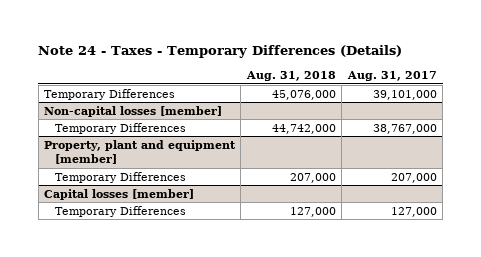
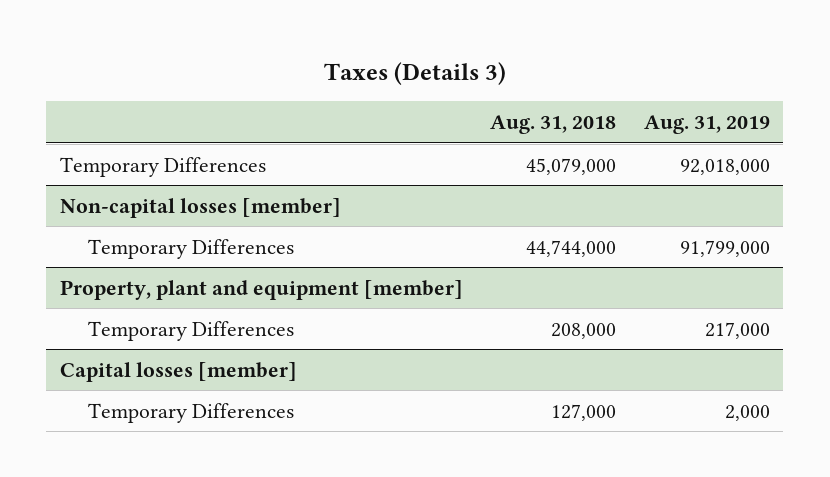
[38,45,403,59] Note 24 - Taxes - Temporary Differences (Details) -> [323,61,506,85] Taxes (Details 3)
[346,71,437,82] Aug. 31, 2017 -> none
none -> [643,114,770,134] Aug. 31, 2019
[271,89,336,100] 45,076,000 -> [526,157,617,175] 45,079,000
[271,123,336,134] 44,742,000 -> [526,239,617,257] 44,744,000
[289,172,336,183] 207,000 -> [551,322,617,339] 208,000

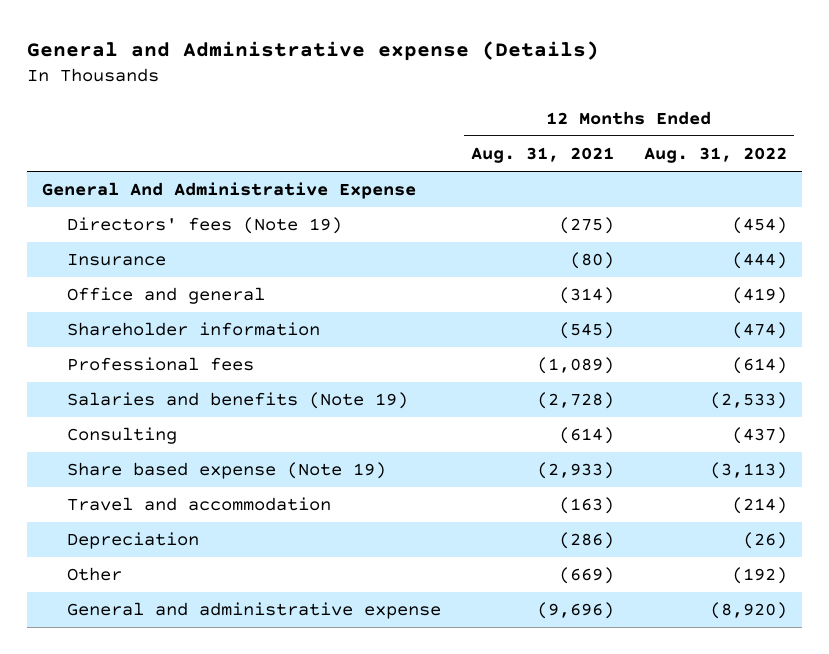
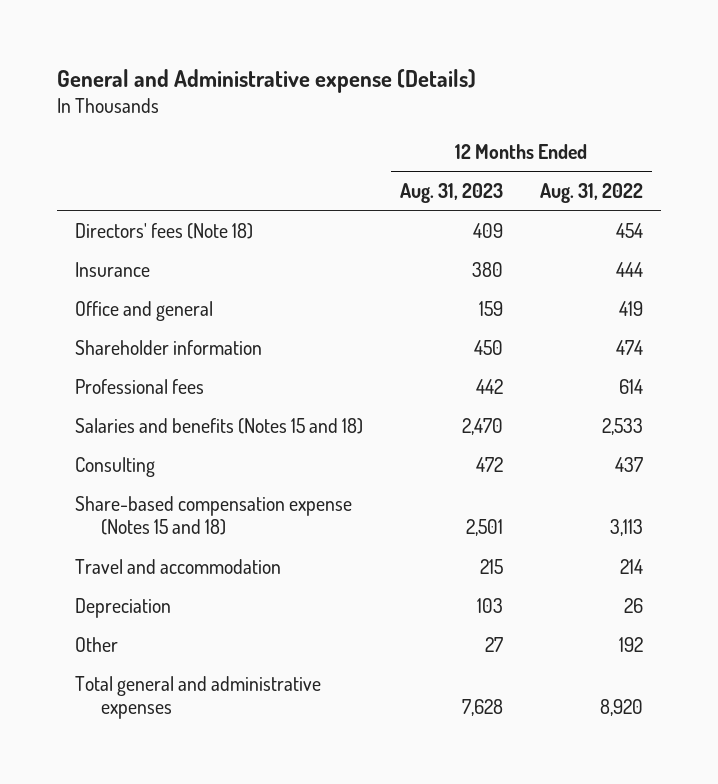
[471,147,615,164] Aug. 31, 2021 -> none
none -> [399,183,503,204] Aug. 31, 2023
[41,182,416,200] General And Administrative Expense -> none
[67,217,343,235] Directors' fees (Note 19) -> [75,222,254,239] Directors' fees (Note 18)
[731,217,787,235] (454) -> [615,222,643,238] 454
[731,252,787,270] (444) -> [615,261,643,277] 444
[731,287,787,305] (419) -> [618,300,643,316] 419
[731,322,787,340] (474) -> [615,339,643,355] 474
[731,357,787,375] (614) -> [618,378,643,394] 614
[67,392,409,410] Salaries and benefits (Note 19) -> [75,417,364,434] Salaries and benefits (Notes 15 and 18)
[709,392,787,410] (2,533) -> [601,417,643,435] 2,533
[731,427,787,445] (437) -> [614,456,643,472] 437
[67,462,387,480] Share based expense (Note 19) -> [75,495,353,536] Share-based compensation expense (Notes 15 and 18)
[709,462,787,480] (3,113) -> [609,519,643,537] 3,113
[731,497,787,515] (214) -> [619,558,643,574] 214
[742,532,787,550] (26) -> [623,597,643,613] 26
[731,567,787,585] (192) -> [618,636,643,652] 192
[67,602,442,620] General and administrative expense -> [75,675,322,720] Total general and administrative expenses
[709,602,787,620] (8,920) -> [599,699,643,717] 8,920

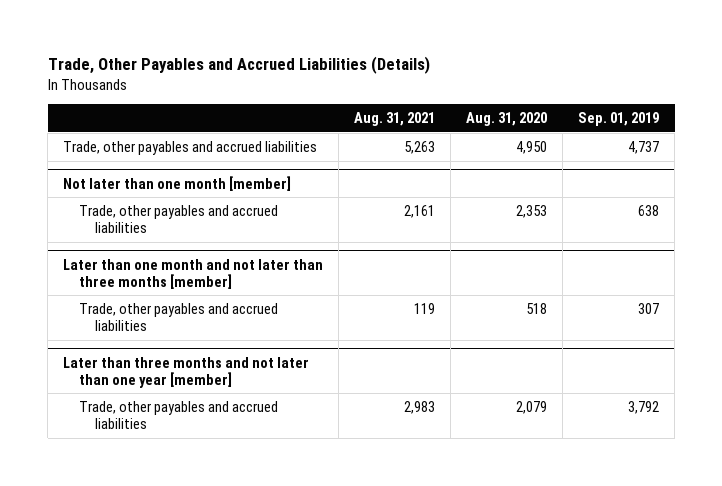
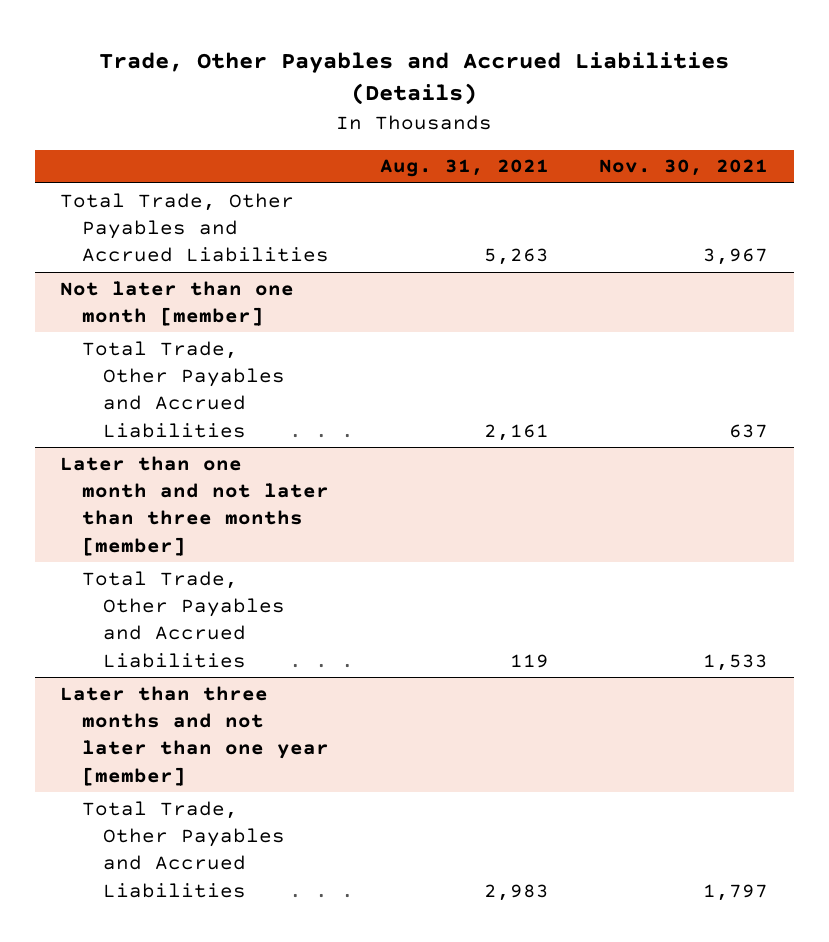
[466,112,548,127] Aug. 31, 2020 -> none
[578,112,660,127] Sep. 01, 2019 -> none
none -> [599,159,769,177] Nov. 30, 2021
[63,141,318,156] Trade, other payables and accrued liabilities -> [60,192,329,263] Total Trade, Other Payables and Accrued Liabilities
[79,205,279,234] Trade, other payables and accrued liabilities -> [81,340,286,438] Total Trade, Other Payables and Accrued Liabilities
[79,303,279,332] Trade, other payables and accrued liabilities -> [81,570,286,668] Total Trade, Other Payables and Accrued Liabilities
[79,401,279,430] Trade, other payables and accrued liabilities -> [81,800,286,898] Total Trade, Other Payables and Accrued Liabilities

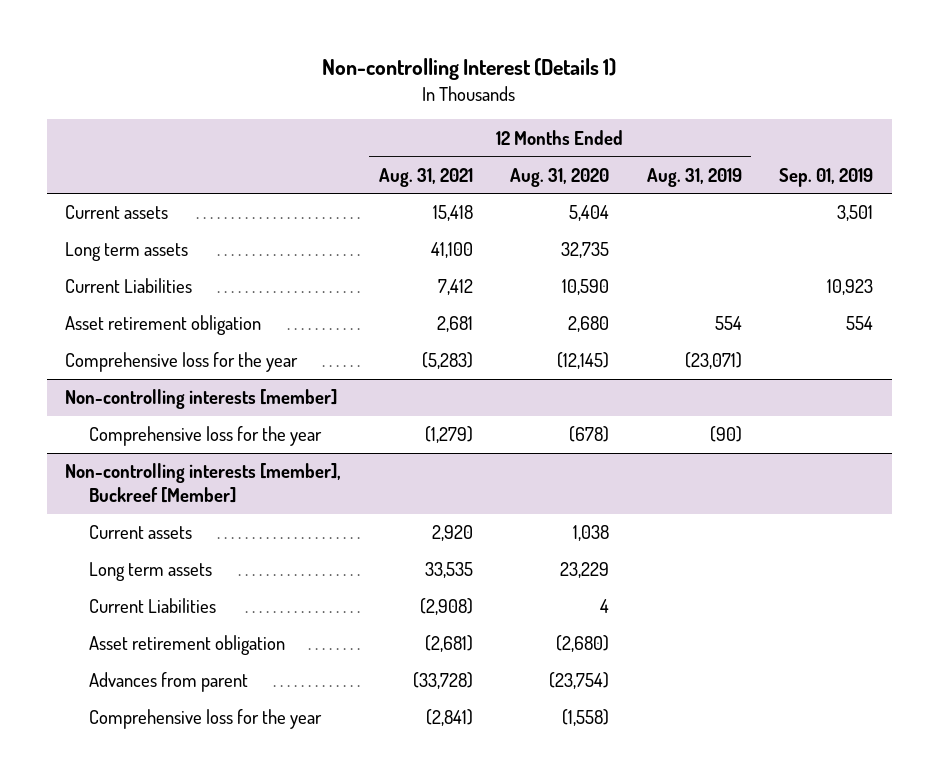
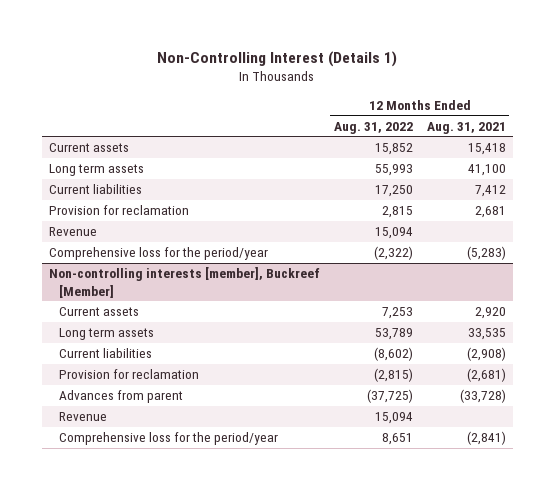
[322,58,617,81] Non-controlling Interest (Details 1) -> [157,50,398,67] Non-Controlling Interest (Details 1)
[510,167,610,187] Aug. 31, 2020 -> none
[646,167,742,187] Aug. 31, 2019 -> none
[779,167,874,187] Sep. 01, 2019 -> none
none -> [333,121,413,134] Aug. 31, 2022
[65,389,338,410] Non-controlling interests [member] -> none
[88,426,322,447] Comprehensive loss for the year -> none
[65,278,193,294] Current Liabilities -> [48,184,142,195] Current liabilities
[65,315,262,336] Asset retirement obligation -> [48,205,189,216] Provision for reclamation
none -> [48,227,97,237] Revenue
[65,352,299,373] Comprehensive loss for the year -> [48,247,268,261] Comprehensive loss for the period/year
[88,598,216,614] Current Liabilities -> [59,348,153,359] Current liabilities
[88,635,285,656] Asset retirement obligation -> [59,369,200,380] Provision for reclamation
none -> [59,412,108,422] Revenue
[88,709,322,730] Comprehensive loss for the year -> [59,432,279,446] Comprehensive loss for the period/year

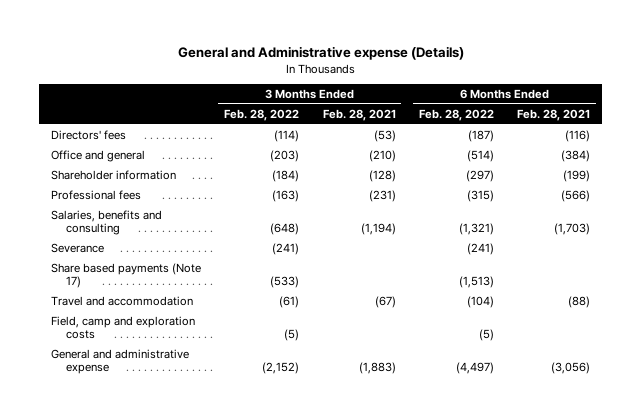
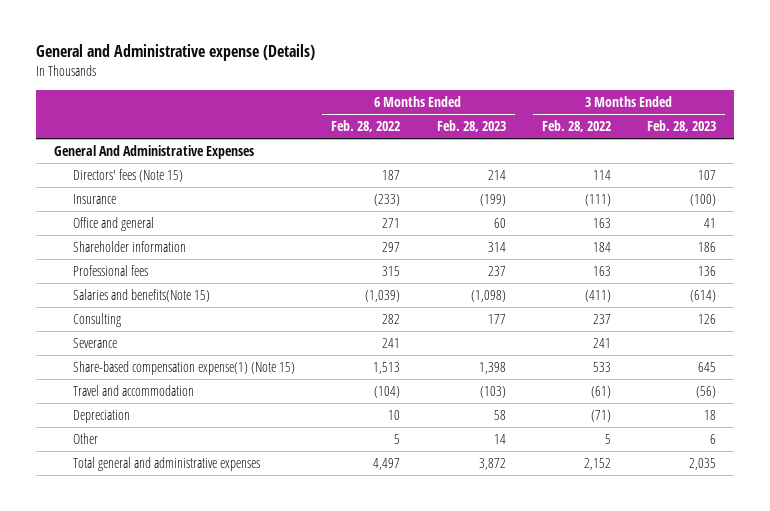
[322,109,396,122] Feb. 28, 2021 -> none
[517,109,591,122] Feb. 28, 2021 -> none
none -> [436,120,506,133] Feb. 28, 2023
none -> [647,120,717,133] Feb. 28, 2023
none -> [53,145,254,160] General And Administrative Expenses
[50,130,126,141] Directors' fees -> [72,169,183,183] Directors' fees (Note 15)
[274,130,300,143] (114) -> [592,170,611,181] 114
[467,130,494,143] (187) -> [382,170,401,181] 187
none -> [72,194,116,205] Insurance
[270,150,300,163] (203) -> [592,218,611,229] 163
[466,150,494,163] (514) -> [382,218,401,229] 271
[272,170,300,183] (184) -> [592,242,611,253] 184
[465,170,494,183] (297) -> [382,242,401,253] 297
[272,190,300,203] (163) -> [592,266,611,277] 163
[466,190,494,203] (315) -> [382,266,401,277] 315
[50,210,162,236] Salaries, benefits and consulting -> [72,289,210,303] Salaries and benefits(Note 15)
[270,223,300,236] (648) -> [584,290,611,303] (411)
[458,223,494,236] (1,321) -> [365,290,401,303] (1,039)
none -> [72,313,121,328] Consulting
[272,243,300,256] (241) -> [592,338,611,349] 241
[466,243,494,256] (241) -> [382,338,401,349] 241
[50,263,201,289] Share based payments (Note 17) -> [72,361,295,376] Share-based compensation expense(1) (Note 15)
[270,276,300,289] (533) -> [592,362,611,373] 533
[458,276,494,289] (1,513) -> [373,362,401,375] 1,513
[50,316,195,340] Field, camp and exploration costs -> none
none -> [72,410,130,424] Depreciation
none -> [72,433,98,445] Other
[50,349,189,375] General and administrative expense -> [72,457,260,472] Total general and administrative expenses
[262,362,300,375] (2,152) -> [583,458,611,471] 2,152
[455,362,494,375] (4,497) -> [373,458,401,471] 4,497

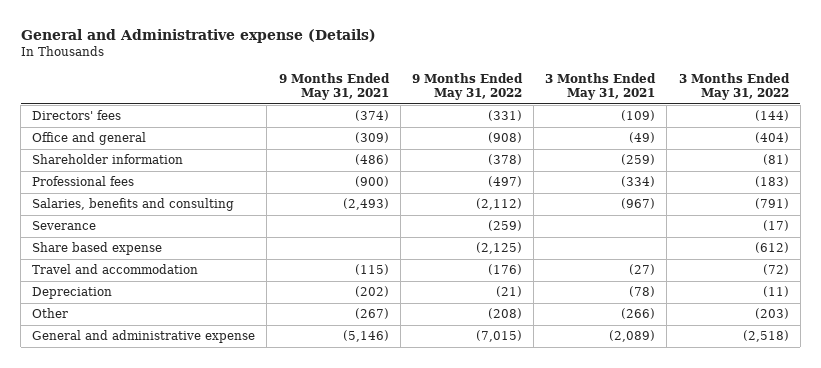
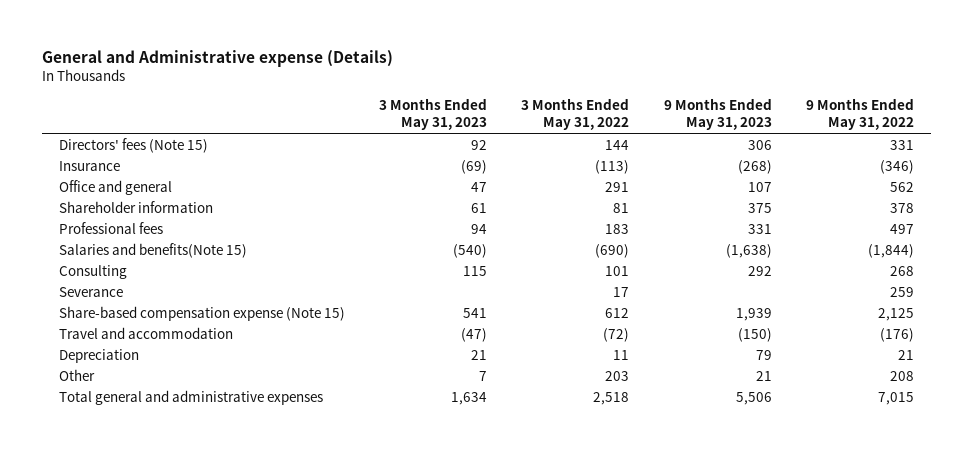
[278,73,390,101] 9 Months Ended May 31, 2021 -> none
[545,73,657,101] 3 Months Ended May 31, 2021 -> none
none -> [379,98,488,131] 3 Months Ended May 31, 2023
none -> [663,98,772,131] 9 Months Ended May 31, 2023
[32,110,122,121] Directors' fees -> [59,137,209,153] Directors' fees (Note 15)
[487,110,522,122] (331) -> [889,139,914,150] 331
[754,110,789,122] (144) -> [605,139,630,150] 144
none -> [59,160,121,171] Insurance
[487,132,522,144] (908) -> [889,181,914,192] 562
[754,132,789,144] (404) -> [605,181,630,192] 291
[487,154,522,166] (378) -> [889,202,914,213] 378
[762,154,789,166] (81) -> [613,202,630,213] 81
[487,176,522,188] (497) -> [889,223,914,234] 497
[754,176,789,188] (183) -> [605,223,630,234] 183
[32,198,235,212] Salaries, benefits and consulting -> [59,242,248,258] Salaries and benefits(Note 15)
[475,198,522,211] (2,112) -> [867,243,914,258] (1,844)
[754,198,789,210] (791) -> [595,243,630,258] (690)
none -> [59,264,128,279] Consulting
[487,220,522,232] (259) -> [889,286,914,297] 259
[762,220,789,232] (17) -> [613,286,630,297] 17
[32,242,163,256] Share based expense -> [59,305,346,321] Share-based compensation expense (Note 15)
[475,242,522,255] (2,125) -> [877,307,914,321] 2,125
[754,242,789,254] (612) -> [605,307,630,318] 612
[495,286,522,298] (21) -> [897,349,914,360] 21
[762,286,789,298] (11) -> [613,349,630,360] 11
[487,308,522,320] (208) -> [889,370,914,381] 208
[754,308,789,320] (203) -> [605,370,630,381] 203
[32,330,256,344] General and administrative expense -> [59,389,324,405] Total general and administrative expenses
[475,330,522,343] (7,015) -> [877,391,914,405] 7,015
[742,330,789,343] (2,518) -> [593,391,630,405] 2,518

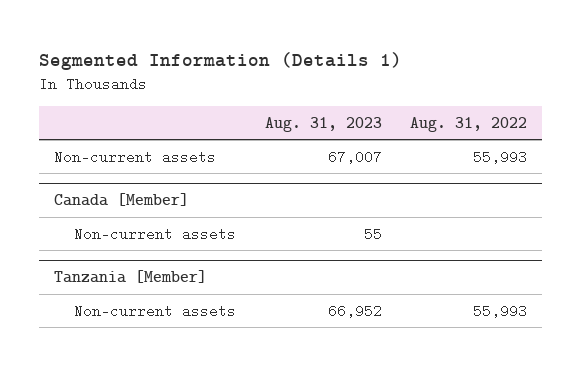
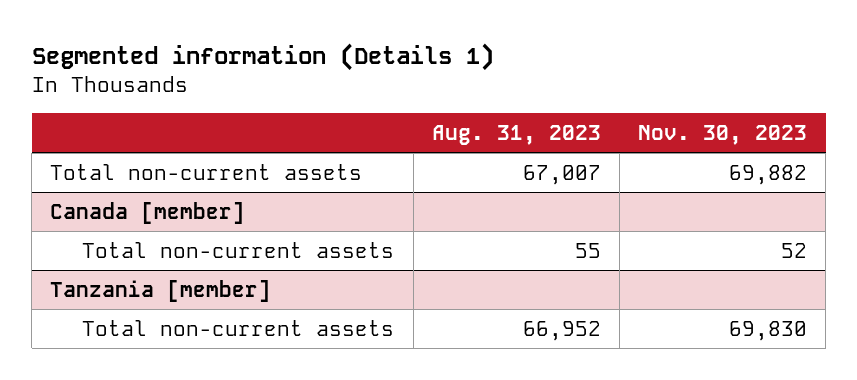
[39,51,403,70] Segmented Information (Details 1) -> [31,43,494,72] Segmented information (Details 1)
[410,116,528,132] Aug. 31, 2022 -> none
none -> [637,125,807,146] Nov. 30, 2023
[53,149,216,164] Non-current assets -> [50,163,363,180] Total non-current assets
[53,193,189,207] Canada [Member] -> [50,201,246,224] Canada [member]
[74,226,237,241] Non-current assets -> [82,241,395,258] Total non-current assets
[53,270,207,284] Tanzania [Member] -> [50,279,272,302] Tanzania [member]
[74,303,237,318] Non-current assets -> [82,319,395,336] Total non-current assets

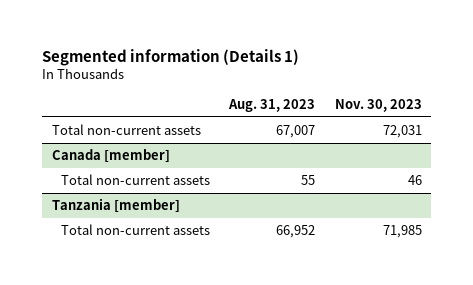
[728,164,807,185] 69,882 -> [382,125,422,139] 72,031
[780,242,807,258] 52 -> [407,175,422,186] 46
[728,320,807,341] 69,830 -> [382,225,422,239] 71,985

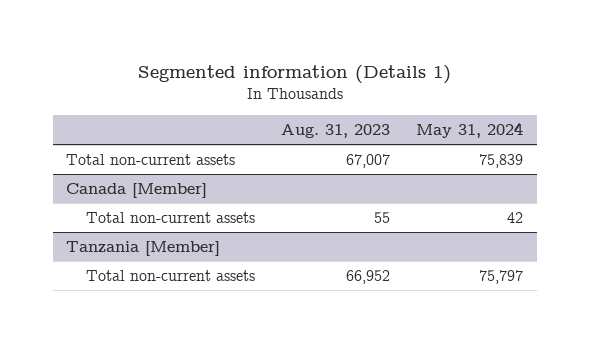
[334,99,422,113] Nov. 30, 2023 -> none
none -> [416,122,524,139] May 31, 2024
[51,149,170,164] Canada [member] -> [66,182,208,198] Canada [Member]
[51,198,180,214] Tanzania [member] -> [66,240,221,256] Tanzania [Member]

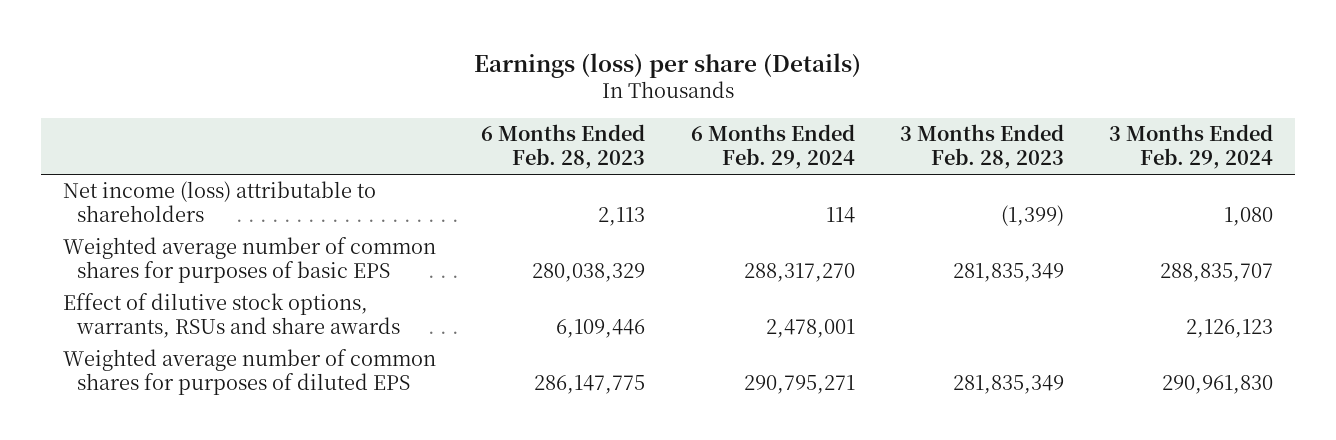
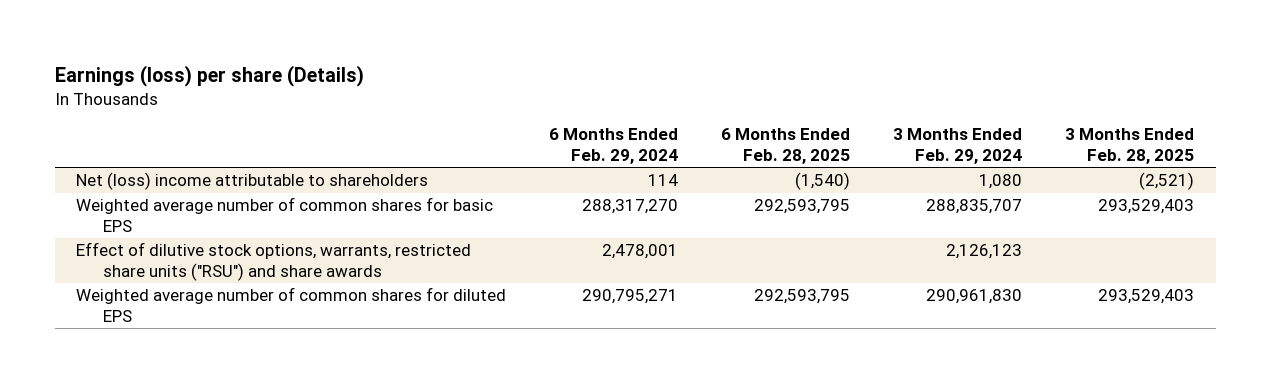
[481,124,646,170] 6 Months Ended Feb. 28, 2023 -> none
[899,124,1064,170] 3 Months Ended Feb. 28, 2023 -> none
none -> [721,128,851,164] 6 Months Ended Feb. 28, 2025
none -> [1065,128,1195,164] 3 Months Ended Feb. 28, 2025
[63,181,377,223] Net income (loss) attributable to shareholders -> [76,172,429,191] Net (loss) income attributable to shareholders
[63,237,437,284] Weighted average number of common shares for purposes of basic EPS -> [76,197,494,232] Weighted average number of common shares for basic EPS
[63,293,401,339] Effect of dilutive stock options, warrants, RSUs and share awards -> [76,242,472,281] Effect of dilutive stock options, warrants, restricted share units ("RSU") and share awards
[63,349,437,396] Weighted average number of common shares for purposes of diluted EPS -> [76,287,507,322] Weighted average number of common shares for diluted EPS

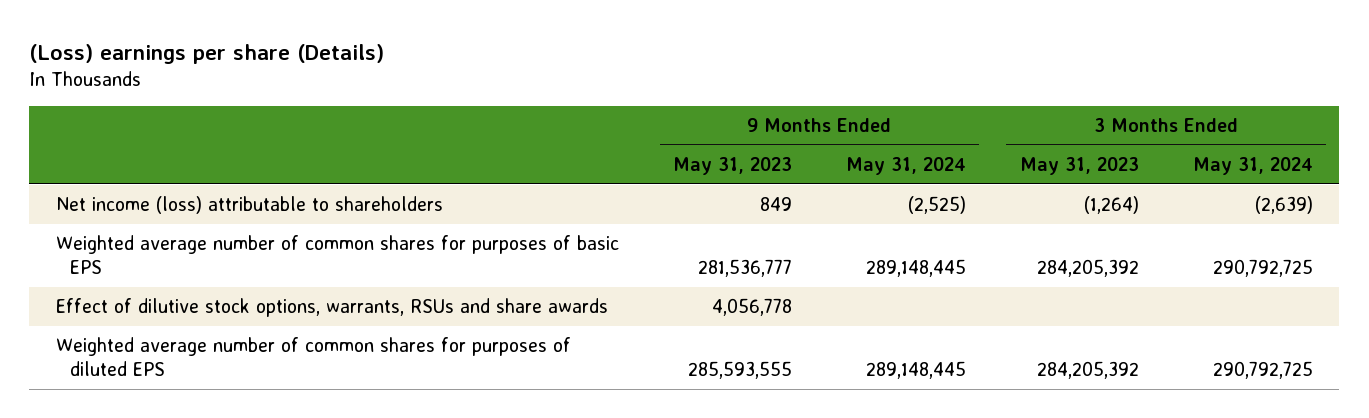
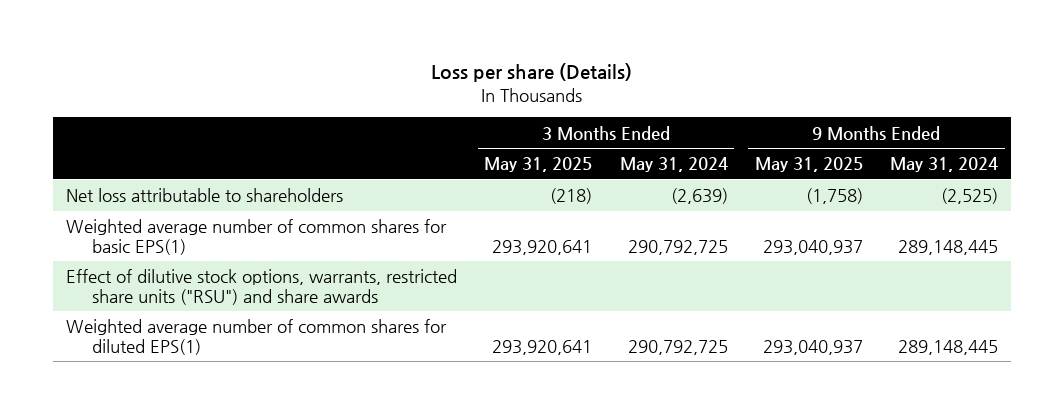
[29,43,385,64] (Loss) earnings per share (Details) -> [431,63,633,83] Loss per share (Details)
[673,156,793,175] May 31, 2023 -> none
[1019,156,1139,175] May 31, 2023 -> none
none -> [484,157,593,173] May 31, 2025
none -> [754,157,863,173] May 31, 2025
[56,196,444,215] Net income (loss) attributable to shareholders -> [66,188,344,203] Net loss attributable to shareholders
[56,235,620,275] Weighted average number of common shares for purposes of basic EPS -> [66,219,448,255] Weighted average number of common shares for basic EPS(1)
[56,298,609,318] Effect of dilutive stock options, warrants, RSUs and share awards -> [66,269,458,305] Effect of dilutive stock options, warrants, restricted share units ("RSU") and share awards
[56,337,572,377] Weighted average number of common shares for purposes of diluted EPS -> [66,319,448,355] Weighted average number of common shares for diluted EPS(1)

